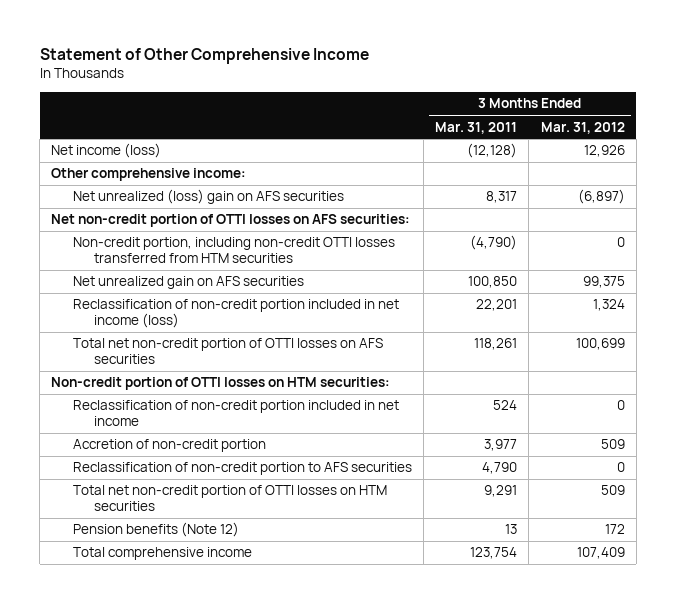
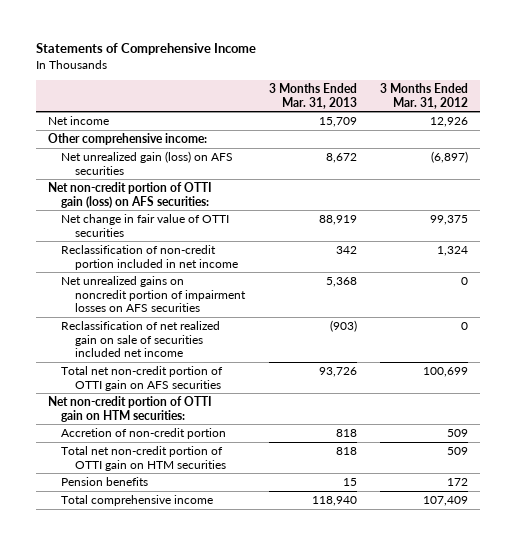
[39,48,369,65] Statement of Other Comprehensive Income -> [35,43,256,56] Statements of Comprehensive Income
[435,121,518,134] Mar. 31, 2011 -> none
none -> [268,83,357,109] 3 Months Ended Mar. 31, 2013
[51,143,162,159] Net income (loss) -> [47,116,109,126] Net income
[72,237,395,264] Non-credit portion, including non-credit OTTI losses transferred from HTM securities -> none
[72,400,399,427] Reclassification of non-credit portion included in net income -> none
[72,189,344,205] Net unrealized (loss) gain on AFS securities -> [61,151,234,175] Net unrealized gain (loss) on AFS securities
[51,214,411,228] Net non-credit portion of OTTI losses on AFS securities: -> [47,182,212,208] Net non-credit portion of OTTI gain (loss) on AFS securities:
[72,276,304,290] Net unrealized gain on AFS securities -> [61,214,230,237] Net change in fair value of OTTI securities
[72,299,399,329] Reclassification of non-credit portion included in net income (loss) -> [61,245,238,270] Reclassification of non-credit portion included in net income
none -> [61,276,246,313] Net unrealized gains on noncredit portion of impairment losses on AFS securities
none -> [61,321,221,358] Reclassification of net realized gain on sale of securities included net income
[72,338,383,365] Total net non-credit portion of OTTI losses on AFS securities -> [61,366,224,391] Total net non-credit portion of OTTI gain on AFS securities
[51,377,391,391] Non-credit portion of OTTI losses on HTM securities: -> [47,396,212,422] Net non-credit portion of OTTI gain on HTM securities:
[72,462,412,476] Reclassification of non-credit portion to AFS securities -> none
[72,485,387,512] Total net non-credit portion of OTTI losses on HTM securities -> [61,446,226,471] Total net non-credit portion of OTTI gain on HTM securities
[72,522,239,538] Pension benefits (Note 12) -> [61,477,149,487] Pension benefits

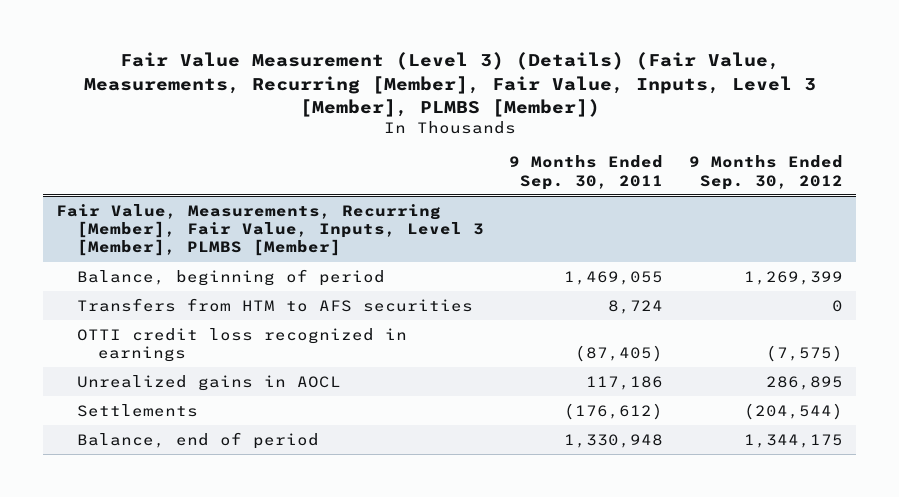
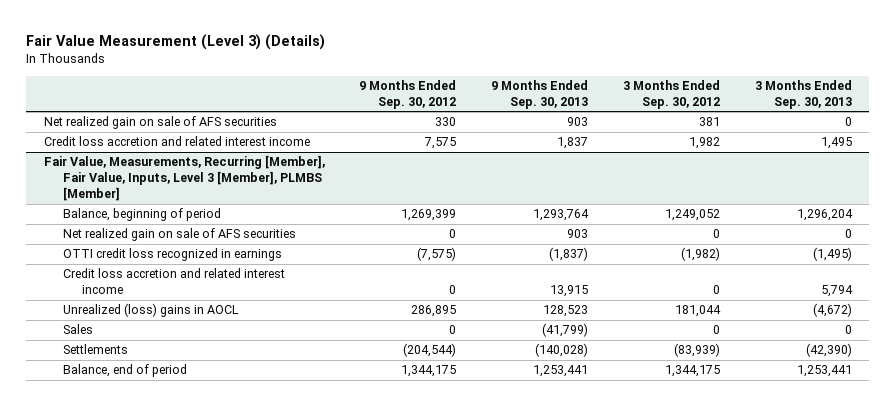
[83,52,816,117] Fair Value Measurement (Level 3) (Details) (Fair Value, Measurements, Recurring [Member], Fair Value, Inputs, Level 3 [Member], PLMBS [Member]) -> [26,34,326,51] Fair Value Measurement (Level 3) (Details)
[509,155,664,190] 9 Months Ended Sep. 30, 2011 -> none
none -> [491,80,589,110] 9 Months Ended Sep. 30, 2013
none -> [622,80,720,110] 3 Months Ended Sep. 30, 2012
none -> [754,80,852,110] 3 Months Ended Sep. 30, 2013
none -> [43,116,277,130] Net realized gain on sale of AFS securities
none -> [43,136,310,147] Credit loss accretion and related interest income
[76,297,473,312] Transfers from HTM to AFS securities -> none
none -> [62,228,296,242] Net realized gain on sale of AFS securities
none -> [62,268,285,295] Credit loss accretion and related interest income
[76,374,341,391] Unrealized gains in AOCL -> [62,303,239,318] Unrealized (loss) gains in AOCL
none -> [62,324,93,335] Sales

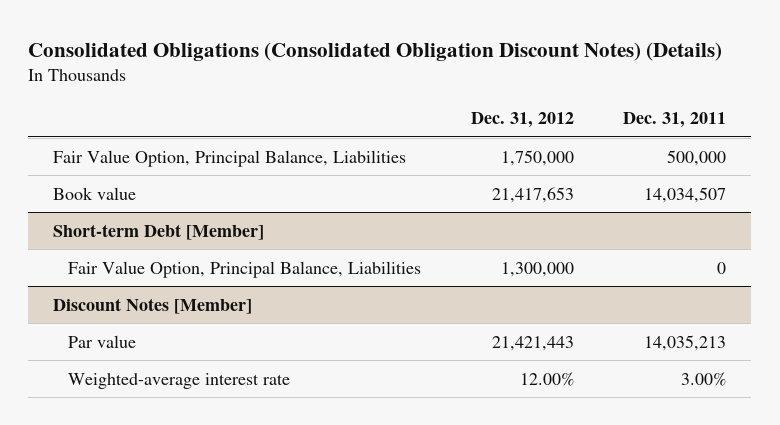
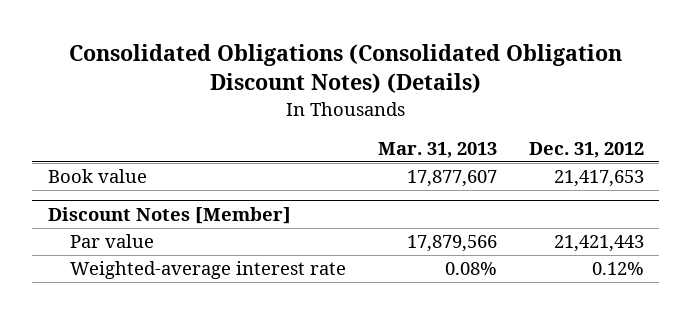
[623,112,727,129] Dec. 31, 2011 -> none
none -> [377,141,497,158] Mar. 31, 2013
[53,149,407,167] Fair Value Option, Principal Balance, Liabilities -> none
[53,223,265,240] Short-term Debt [Member] -> none
[68,260,422,278] Fair Value Option, Principal Balance, Liabilities -> none
[519,371,574,386] 12.00% -> [591,262,644,276] 0.12%

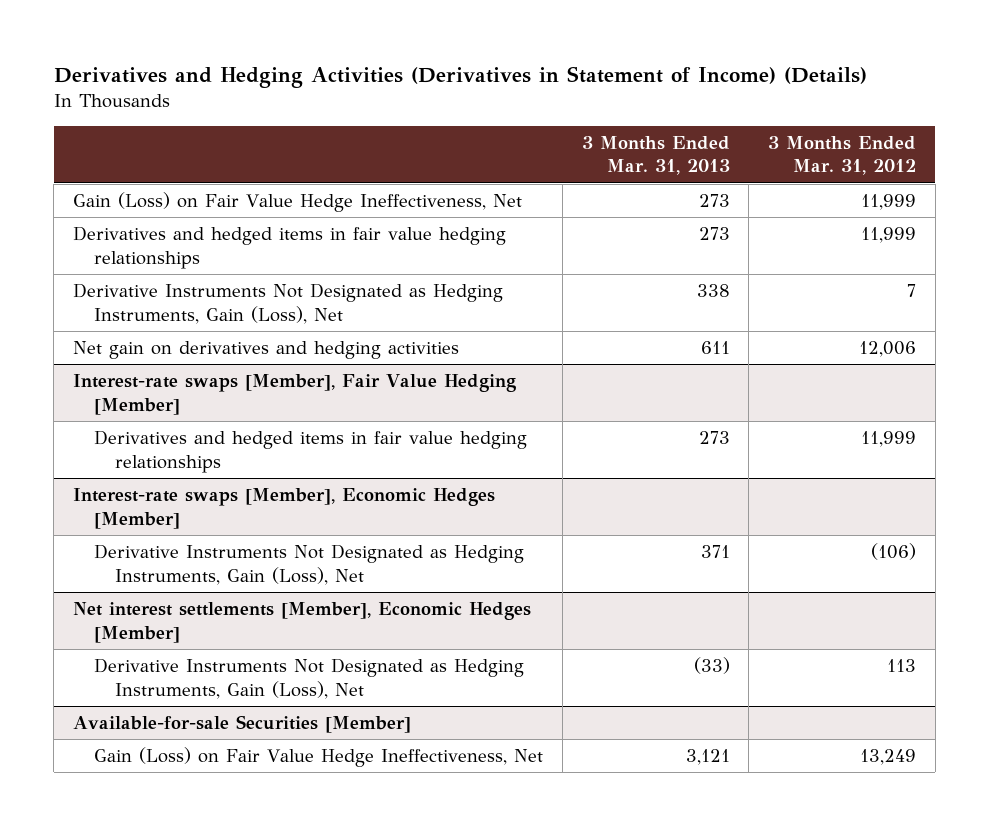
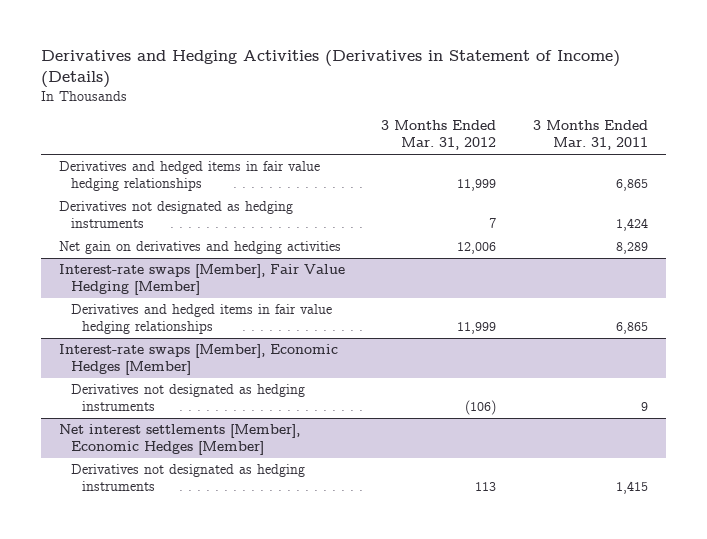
[581,135,730,176] 3 Months Ended Mar. 31, 2013 -> none
none -> [533,120,649,151] 3 Months Ended Mar. 31, 2011
[73,192,523,213] Gain (Loss) on Fair Value Hedge Ineffectiveness, Net -> none
[73,283,504,324] Derivative Instruments Not Designated as Hedging Instruments, Gain (Loss), Net -> [58,201,293,229] Derivatives not designated as hedging instruments
[94,544,525,585] Derivative Instruments Not Designated as Hedging Instruments, Gain (Loss), Net -> [70,384,305,412] Derivatives not designated as hedging instruments
[73,715,412,734] Available-for-sale Securities [Member] -> none
[94,747,544,768] Gain (Loss) on Fair Value Hedge Ineffectiveness, Net -> none
[94,658,525,699] Derivative Instruments Not Designated as Hedging Instruments, Gain (Loss), Net -> [70,464,305,492] Derivatives not designated as hedging instruments

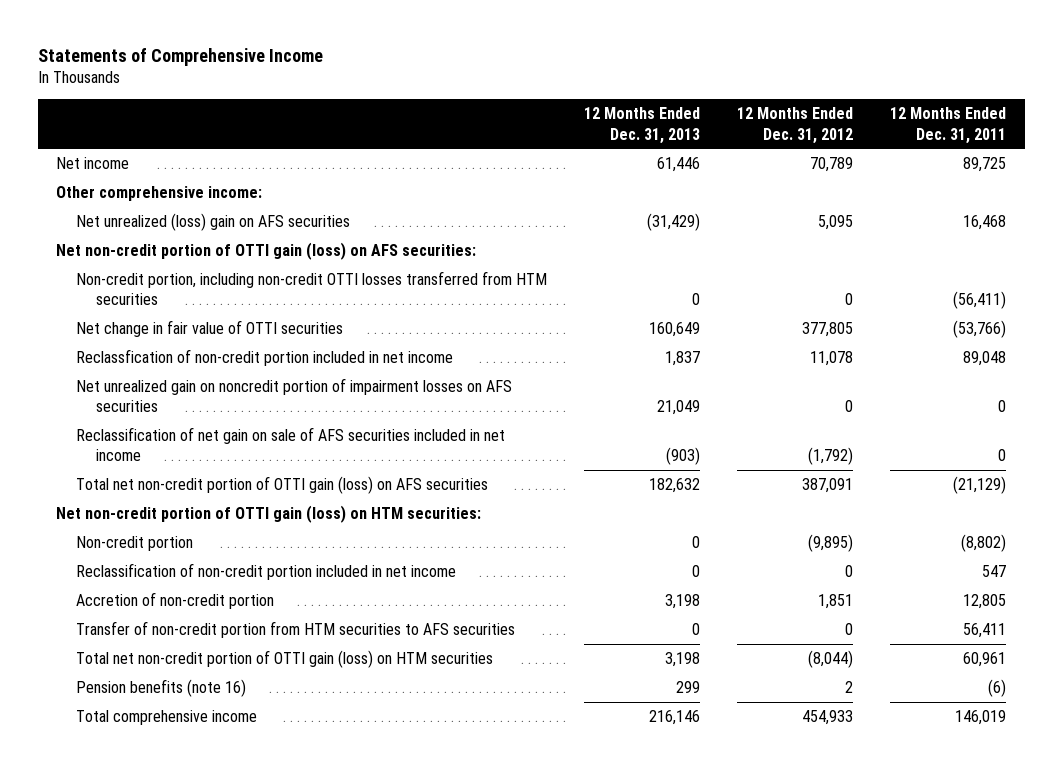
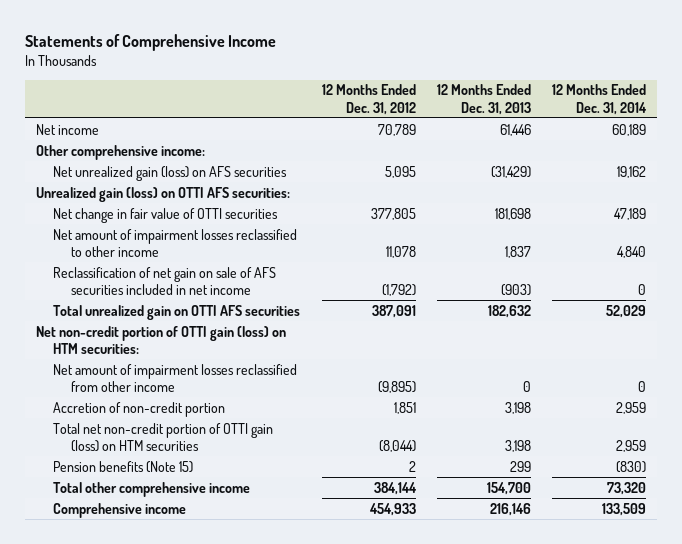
[890,107,1007,144] 12 Months Ended Dec. 31, 2011 -> none
none -> [552,84,648,115] 12 Months Ended Dec. 31, 2014
[76,270,548,306] Non-credit portion, including non-credit OTTI losses transferred from HTM securities -> none
[76,377,513,413] Net unrealized gain on noncredit portion of impairment losses on AFS securities -> none
[76,212,351,231] Net unrealized (loss) gain on AFS securities -> [53,165,288,181] Net unrealized gain (loss) on AFS securities
[56,241,477,260] Net non-credit portion of OTTI gain (loss) on AFS securities: -> [35,186,290,202] Unrealized gain (loss) on OTTI AFS securities:
[649,321,701,337] 160,649 -> [494,207,531,220] 181,698
[76,348,454,366] Reclassfication of non-credit portion included in net income -> [53,228,298,257] Net amount of impairment losses reclassified to other income
[76,475,489,494] Total net non-credit portion of OTTI gain (loss) on AFS securities -> [53,304,301,320] Total unrealized gain on OTTI AFS securities
[76,562,457,580] Reclassification of non-credit portion included in net income -> none
[76,535,194,551] Non-credit portion -> [53,363,298,392] Net amount of impairment losses reclassified from other income
[76,620,516,638] Transfer of non-credit portion from HTM securities to AFS securities -> none
[76,678,247,697] Pension benefits (note 16) -> [53,460,194,473] Pension benefits (Note 15)
none -> [53,481,251,497] Total other comprehensive income
[76,709,258,725] Total comprehensive income -> [53,502,187,518] Comprehensive income

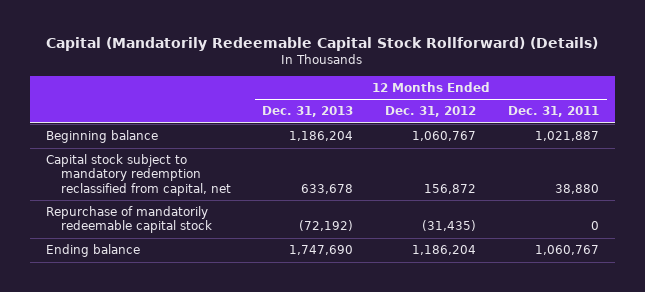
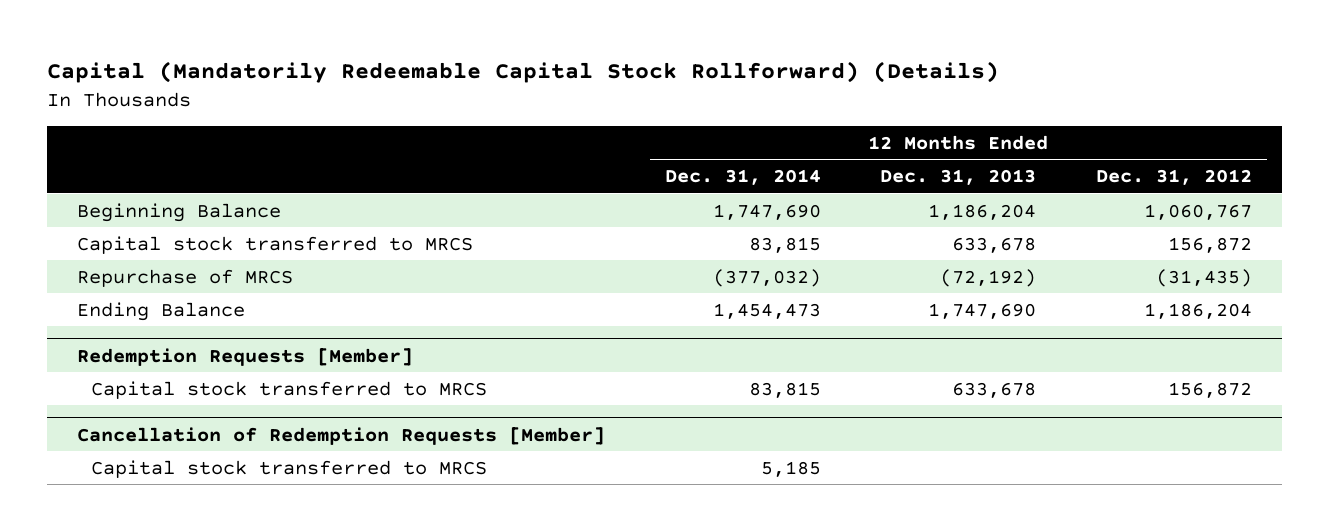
[507,106,599,118] Dec. 31, 2011 -> none
none -> [664,169,821,186] Dec. 31, 2014
[45,130,158,144] Beginning balance -> [76,202,281,222] Beginning Balance
[45,154,231,196] Capital stock subject to mandatory redemption reclassified from capital, net -> [76,235,473,254] Capital stock transferred to MRCS
[45,206,212,234] Repurchase of mandatorily redeemable capital stock -> [76,268,293,287] Repurchase of MRCS
[45,244,140,258] Ending balance -> [76,301,245,321] Ending Balance
none -> [76,347,413,366] Redemption Requests [Member]
none -> [91,380,488,399] Capital stock transferred to MRCS
none -> [76,426,605,445] Cancellation of Redemption Requests [Member]
none -> [91,459,488,478] Capital stock transferred to MRCS

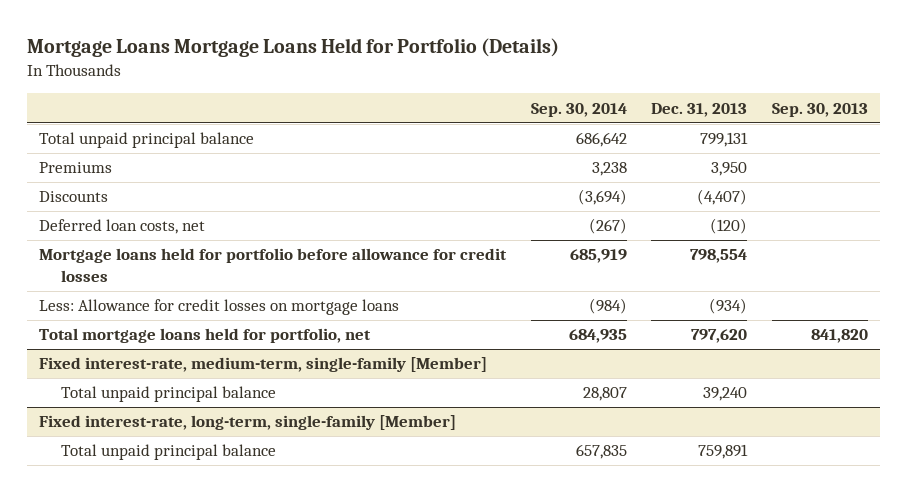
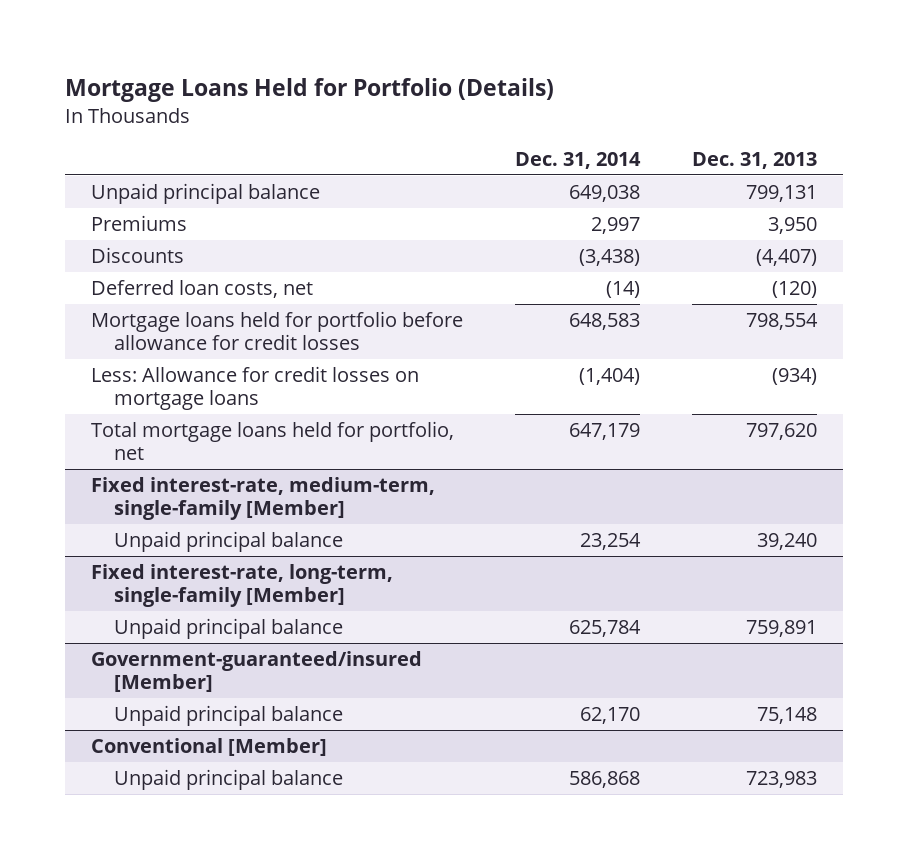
[26,38,559,58] Mortgage Loans Mortgage Loans Held for Portfolio (Details) -> [64,77,554,102] Mortgage Loans Held for Portfolio (Details)
[530,102,627,117] Sep. 30, 2014 -> none
[772,102,869,117] Sep. 30, 2013 -> none
none -> [514,152,641,170] Dec. 31, 2014
[39,132,255,149] Total unpaid principal balance -> [90,183,320,205] Unpaid principal balance
[60,386,276,403] Total unpaid principal balance -> [114,531,344,553] Unpaid principal balance
[60,444,276,461] Total unpaid principal balance -> [114,618,344,640] Unpaid principal balance
none -> [90,651,422,693] Government-guaranteed/insured [Member]
none -> [114,705,344,727] Unpaid principal balance
none -> [90,738,327,757] Conventional [Member]
none -> [114,769,344,791] Unpaid principal balance

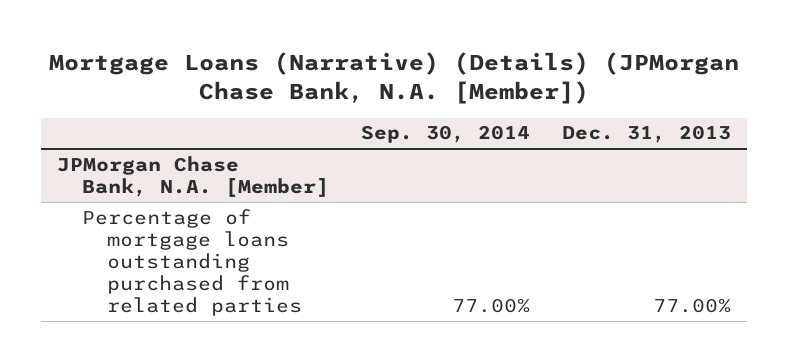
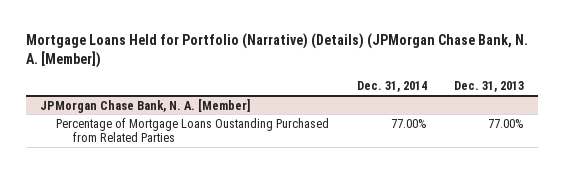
[49,52,740,104] Mortgage Loans (Narrative) (Details) (JPMorgan Chase Bank, N.A. [Member]) -> [26,33,529,69] Mortgage Loans Held for Portfolio (Narrative) (Details) (JPMorgan Chase Bank, N. A. [Member])
[361,125,531,144] Sep. 30, 2014 -> none
none -> [356,81,427,93] Dec. 31, 2014
[57,155,330,197] JPMorgan Chase Bank, N.A. [Member] -> [40,98,251,113] JPMorgan Chase Bank, N. A. [Member]
[82,208,302,316] Percentage of mortgage loans outstanding purchased from related parties -> [56,117,330,143] Percentage of Mortgage Loans Oustanding Purchased from Related Parties

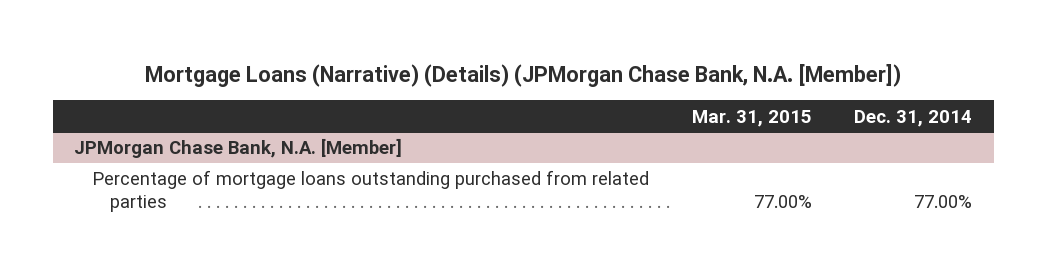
[26,33,529,69] Mortgage Loans Held for Portfolio (Narrative) (Details) (JPMorgan Chase Bank, N. A. [Member]) -> [145,63,902,87] Mortgage Loans (Narrative) (Details) (JPMorgan Chase Bank, N.A. [Member])
[454,81,525,93] Dec. 31, 2013 -> none
none -> [691,109,812,127] Mar. 31, 2015
[40,98,251,113] JPMorgan Chase Bank, N. A. [Member] -> [74,138,403,159] JPMorgan Chase Bank, N.A. [Member]
[56,117,330,143] Percentage of Mortgage Loans Oustanding Purchased from Related Parties -> [91,170,649,212] Percentage of mortgage loans outstanding purchased from related parties

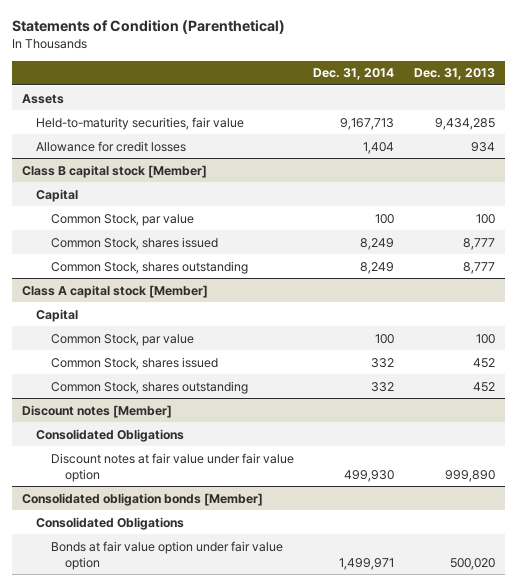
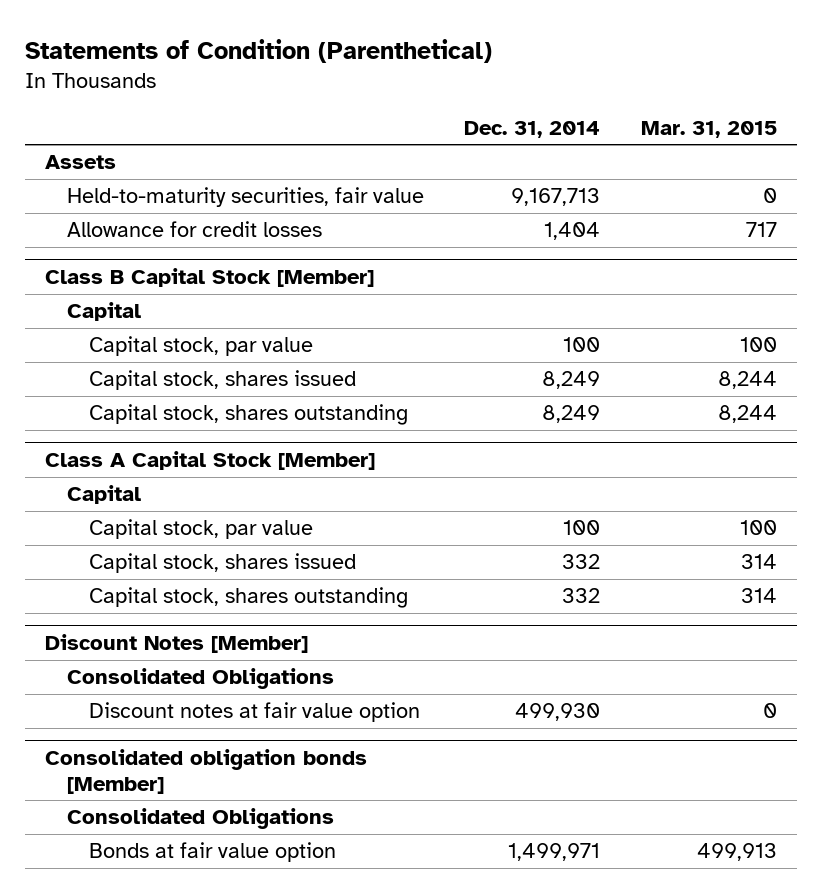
[413,68,495,81] Dec. 31, 2013 -> none
none -> [640,120,777,138] Mar. 31, 2015
[21,164,207,178] Class B capital stock [Member] -> [45,268,375,288] Class B Capital Stock [Member]
[50,213,194,226] Common Stock, par value -> [88,336,313,357] Capital stock, par value
[50,236,218,250] Common Stock, shares issued -> [88,370,356,391] Capital stock, shares issued
[50,260,248,274] Common Stock, shares outstanding -> [88,404,408,426] Capital stock, shares outstanding
[21,284,208,298] Class A capital stock [Member] -> [45,451,376,471] Class A Capital Stock [Member]
[50,333,194,346] Common Stock, par value -> [88,519,313,540] Capital stock, par value
[50,356,218,370] Common Stock, shares issued -> [88,553,356,574] Capital stock, shares issued
[50,380,248,394] Common Stock, shares outstanding -> [88,587,408,609] Capital stock, shares outstanding
[21,404,172,418] Discount notes [Member] -> [45,634,309,654] Discount Notes [Member]
[50,452,294,482] Discount notes at fair value under fair value option -> [88,702,420,723] Discount notes at fair value option
[50,540,283,570] Bonds at fair value option under fair value option -> [88,842,336,863] Bonds at fair value option

